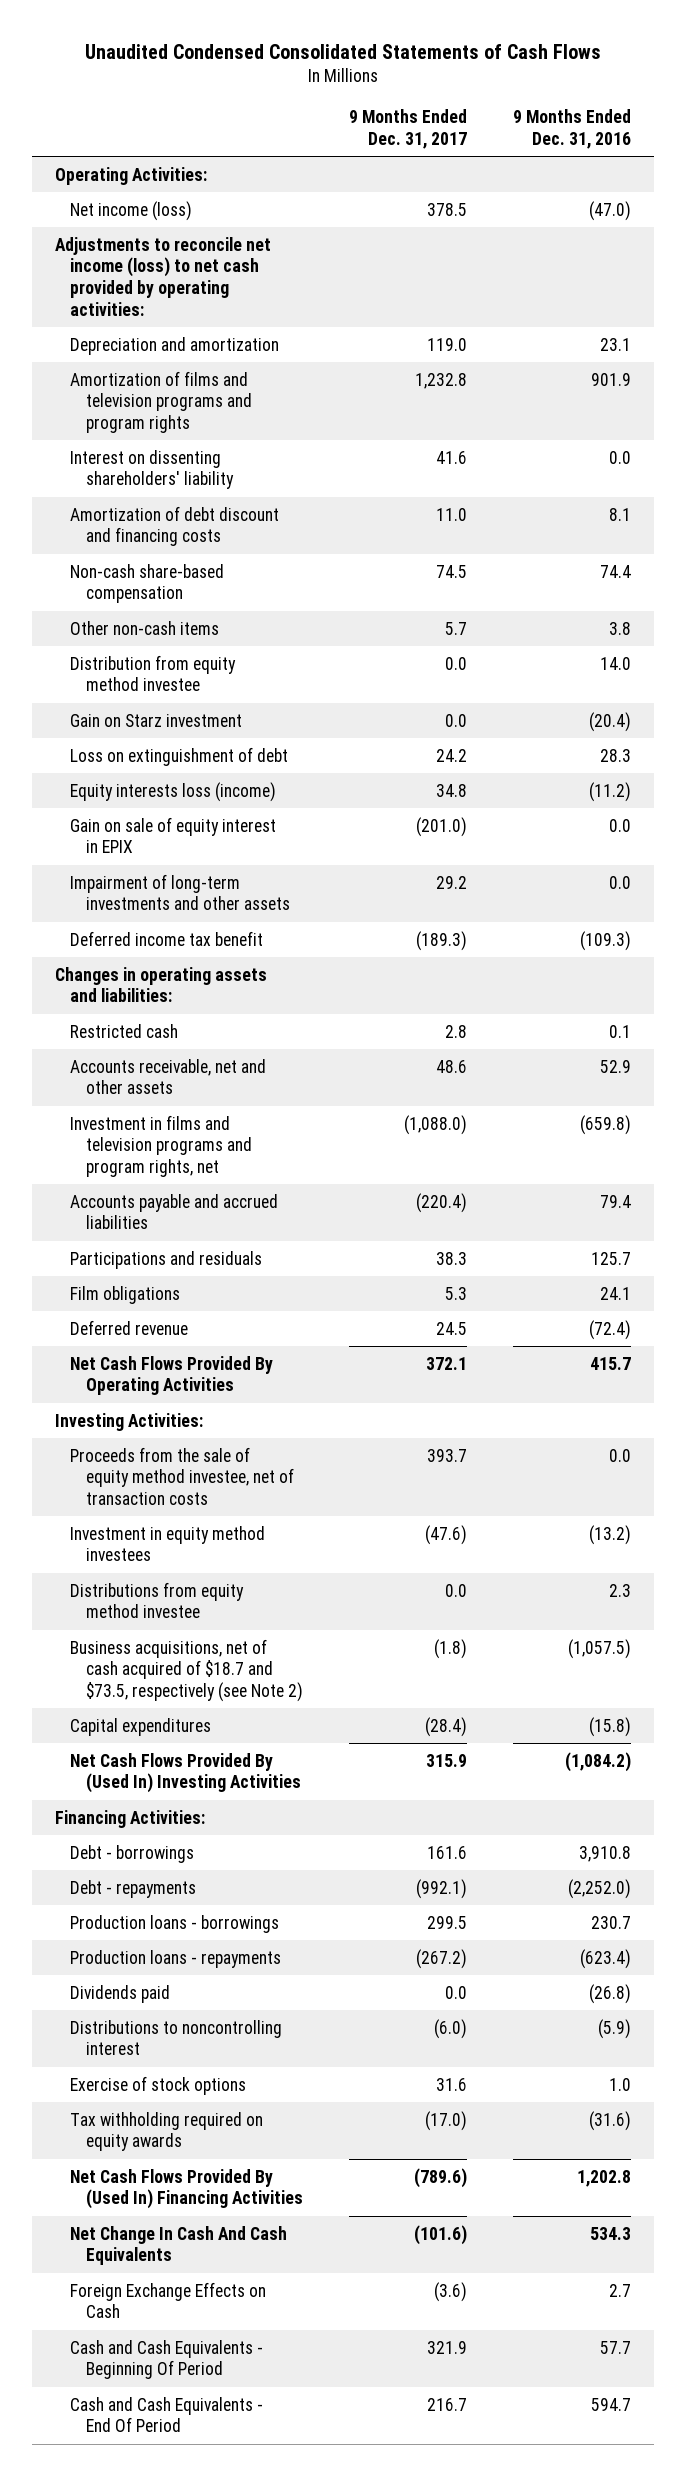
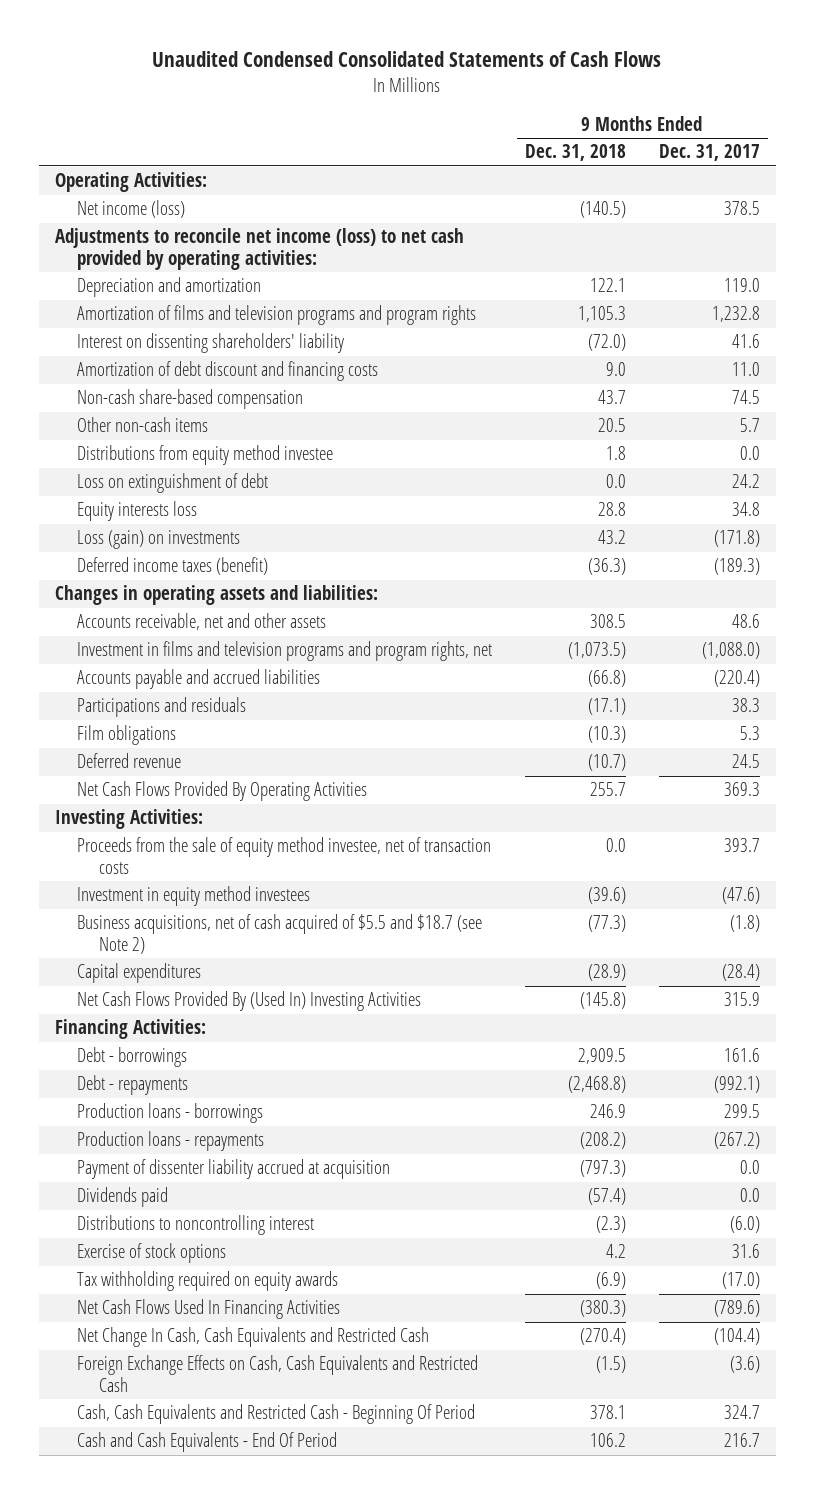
[512,108,631,149] 9 Months Ended Dec. 31, 2016 -> none
none -> [524,144,626,162] Dec. 31, 2018
[70,654,237,692] Distribution from equity method investee -> none
[70,713,243,727] Gain on Starz investment -> none
[70,1581,245,1619] Distributions from equity method investee -> [76,445,333,466] Distributions from equity method investee
[70,816,277,854] Gain on sale of equity interest in EPIX -> none
[70,873,291,911] Impairment of long-term investments and other assets -> none
[70,781,277,802] Equity interests loss (income) -> [76,501,197,522] Equity interests loss
none -> [76,530,240,550] Loss (gain) on investments
[70,930,264,946] Deferred income tax benefit -> [76,557,268,576] Deferred income taxes (benefit)
[70,1023,179,1038] Restricted cash -> none
[426,1356,468,1370] 372.1 -> [723,782,760,797] 369.3
[70,1638,304,1703] Business acquisitions, net of cash acquired of $18.7 and $73.5, respectively (see Note 2) -> [76,914,482,954] Business acquisitions, net of cash acquired of $5.5 and $18.7 (see Note 2)
none -> [76,1159,390,1180] Payment of dissenter liability accrued at acquisition
[70,2168,304,2210] Net Cash Flows Provided By (Used In) Financing Activities -> [76,1299,340,1320] Net Cash Flows Used In Financing Activities
[70,2225,288,2266] Net Change In Cash And Cash Equivalents -> [76,1327,429,1348] Net Change In Cash, Cash Equivalents and Restricted Cash
[414,2224,468,2245] (101.6) -> [713,1328,760,1346] (104.4)
[70,2281,267,2319] Foreign Exchange Effects on Cash -> [76,1355,478,1392] Foreign Exchange Effects on Cash, Cash Equivalents and Restricted Cash
[70,2339,264,2380] Cash and Cash Equivalents - Beginning Of Period -> [76,1404,475,1425] Cash, Cash Equivalents and Restricted Cash - Beginning Of Period
[427,2340,468,2354] 321.9 -> [723,1405,760,1420] 324.7

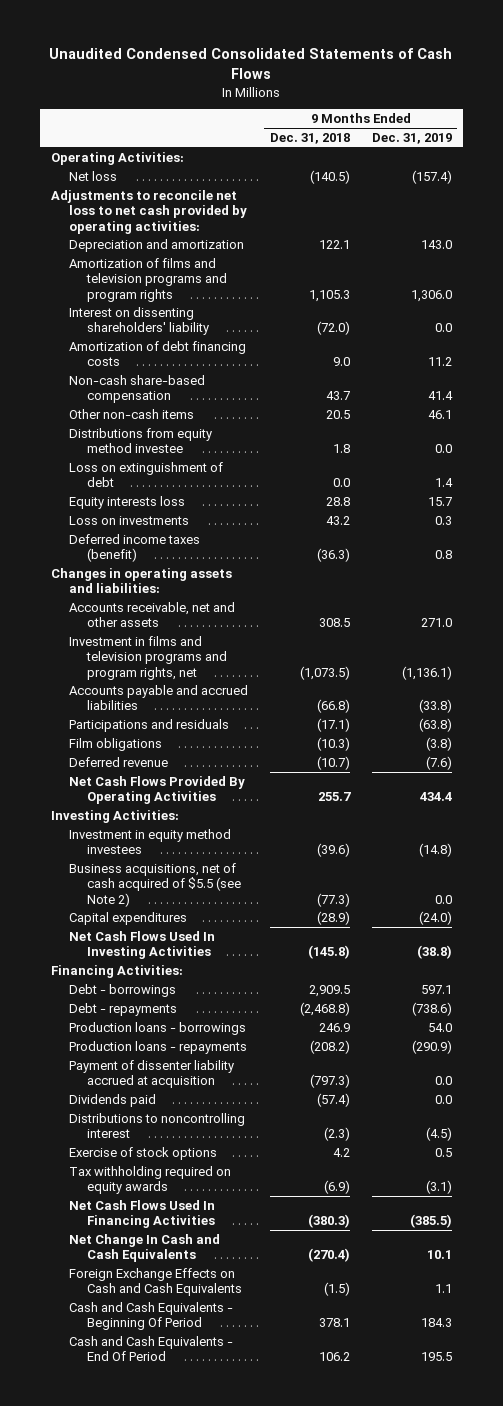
[658,144,760,162] Dec. 31, 2017 -> none
none -> [371,133,452,145] Dec. 31, 2019
[76,200,185,219] Net income (loss) -> [68,170,117,181] Net loss
[55,228,465,270] Adjustments to reconcile net income (loss) to net cash provided by operating activities: -> [50,189,247,234] Adjustments to reconcile net loss to net cash provided by operating activities:
[76,361,378,382] Amortization of debt discount and financing costs -> [68,340,246,367] Amortization of debt financing costs
[76,530,240,550] Loss (gain) on investments -> [68,515,189,525] Loss on investments
[76,837,491,874] Proceeds from the sale of equity method investee, net of transaction costs -> none
[76,914,482,954] Business acquisitions, net of cash acquired of $5.5 and $18.7 (see Note 2) -> [68,862,241,907] Business acquisitions, net of cash acquired of $5.5 (see Note 2)
[76,991,421,1012] Net Cash Flows Provided By (Used In) Investing Activities -> [68,930,215,960] Net Cash Flows Used In Investing Activities
[76,1327,429,1348] Net Change In Cash, Cash Equivalents and Restricted Cash -> [68,1233,220,1263] Net Change In Cash and Cash Equivalents
[76,1355,478,1392] Foreign Exchange Effects on Cash, Cash Equivalents and Restricted Cash -> [68,1267,242,1297] Foreign Exchange Effects on Cash and Cash Equivalents
[76,1404,475,1425] Cash, Cash Equivalents and Restricted Cash - Beginning Of Period -> [68,1301,233,1331] Cash and Cash Equivalents - Beginning Of Period

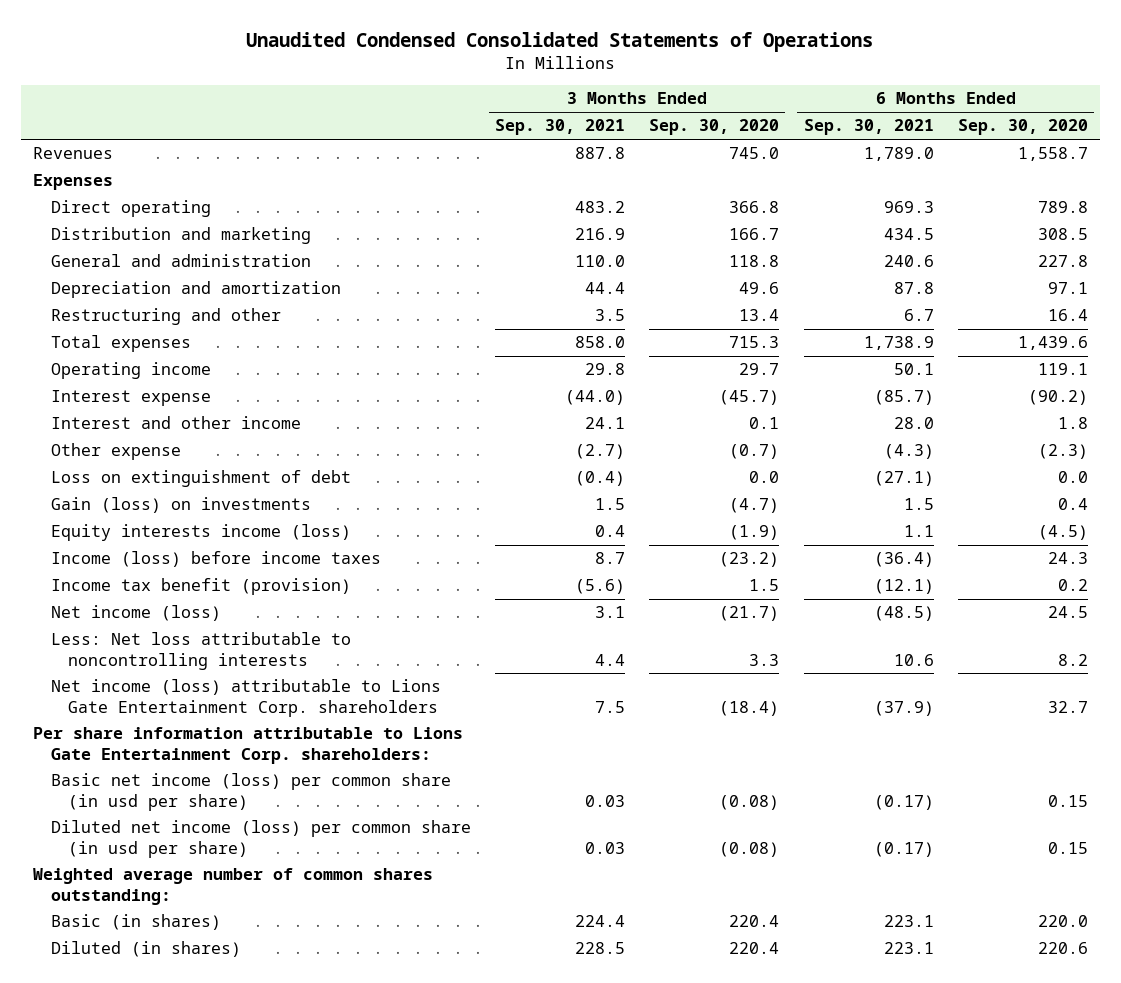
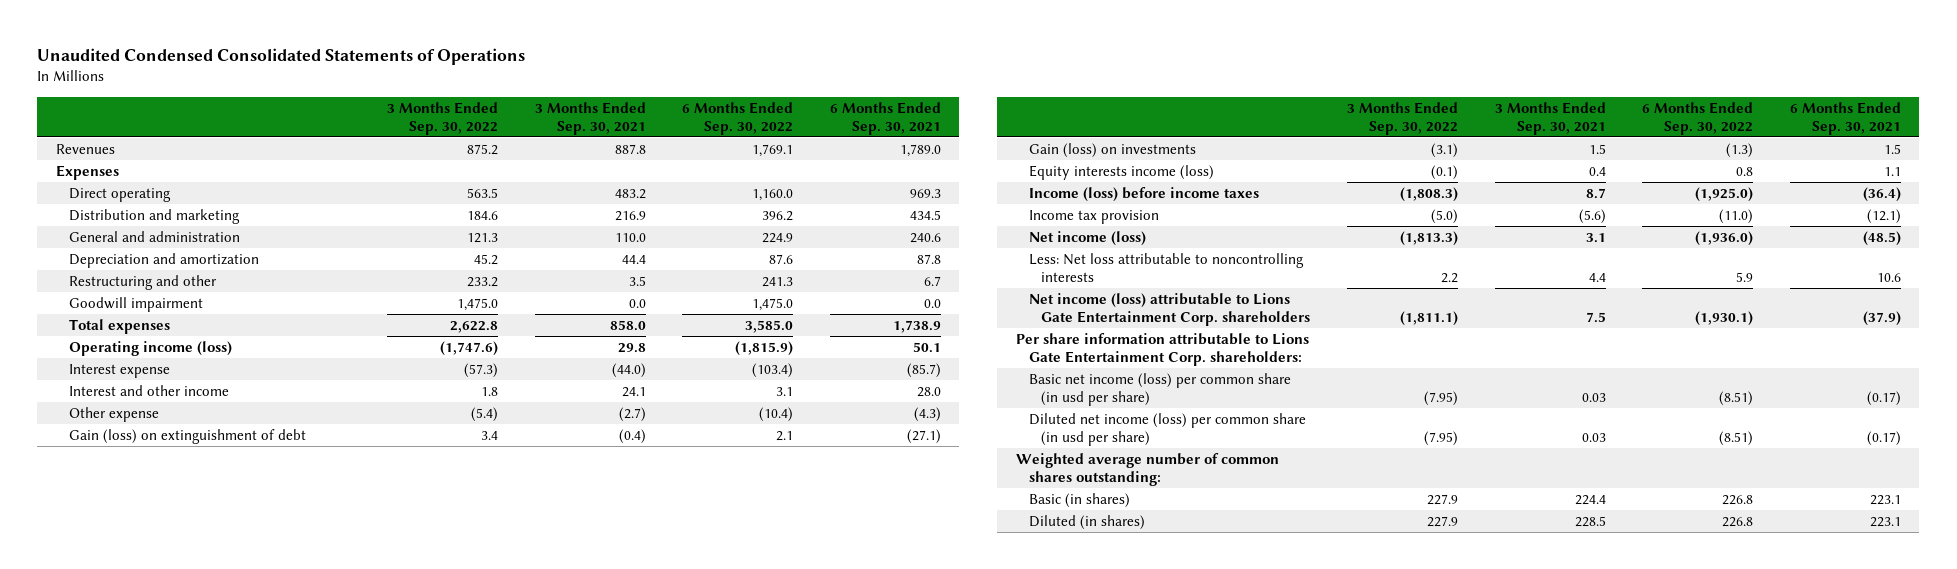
[649,119,780,136] Sep. 30, 2020 -> none
[957,119,1088,136] Sep. 30, 2020 -> none
none -> [386,101,498,135] 3 Months Ended Sep. 30, 2022
none -> [682,101,794,135] 6 Months Ended Sep. 30, 2022
none -> [68,296,203,312] Goodwill impairment
[50,362,211,380] Operating income -> [68,340,232,356] Operating income (loss)
[50,470,351,488] Loss on extinguishment of debt -> [68,428,306,444] Gain (loss) on extinguishment of debt
[50,578,351,596] Income tax benefit (provision) -> [1028,209,1159,224] Income tax provision

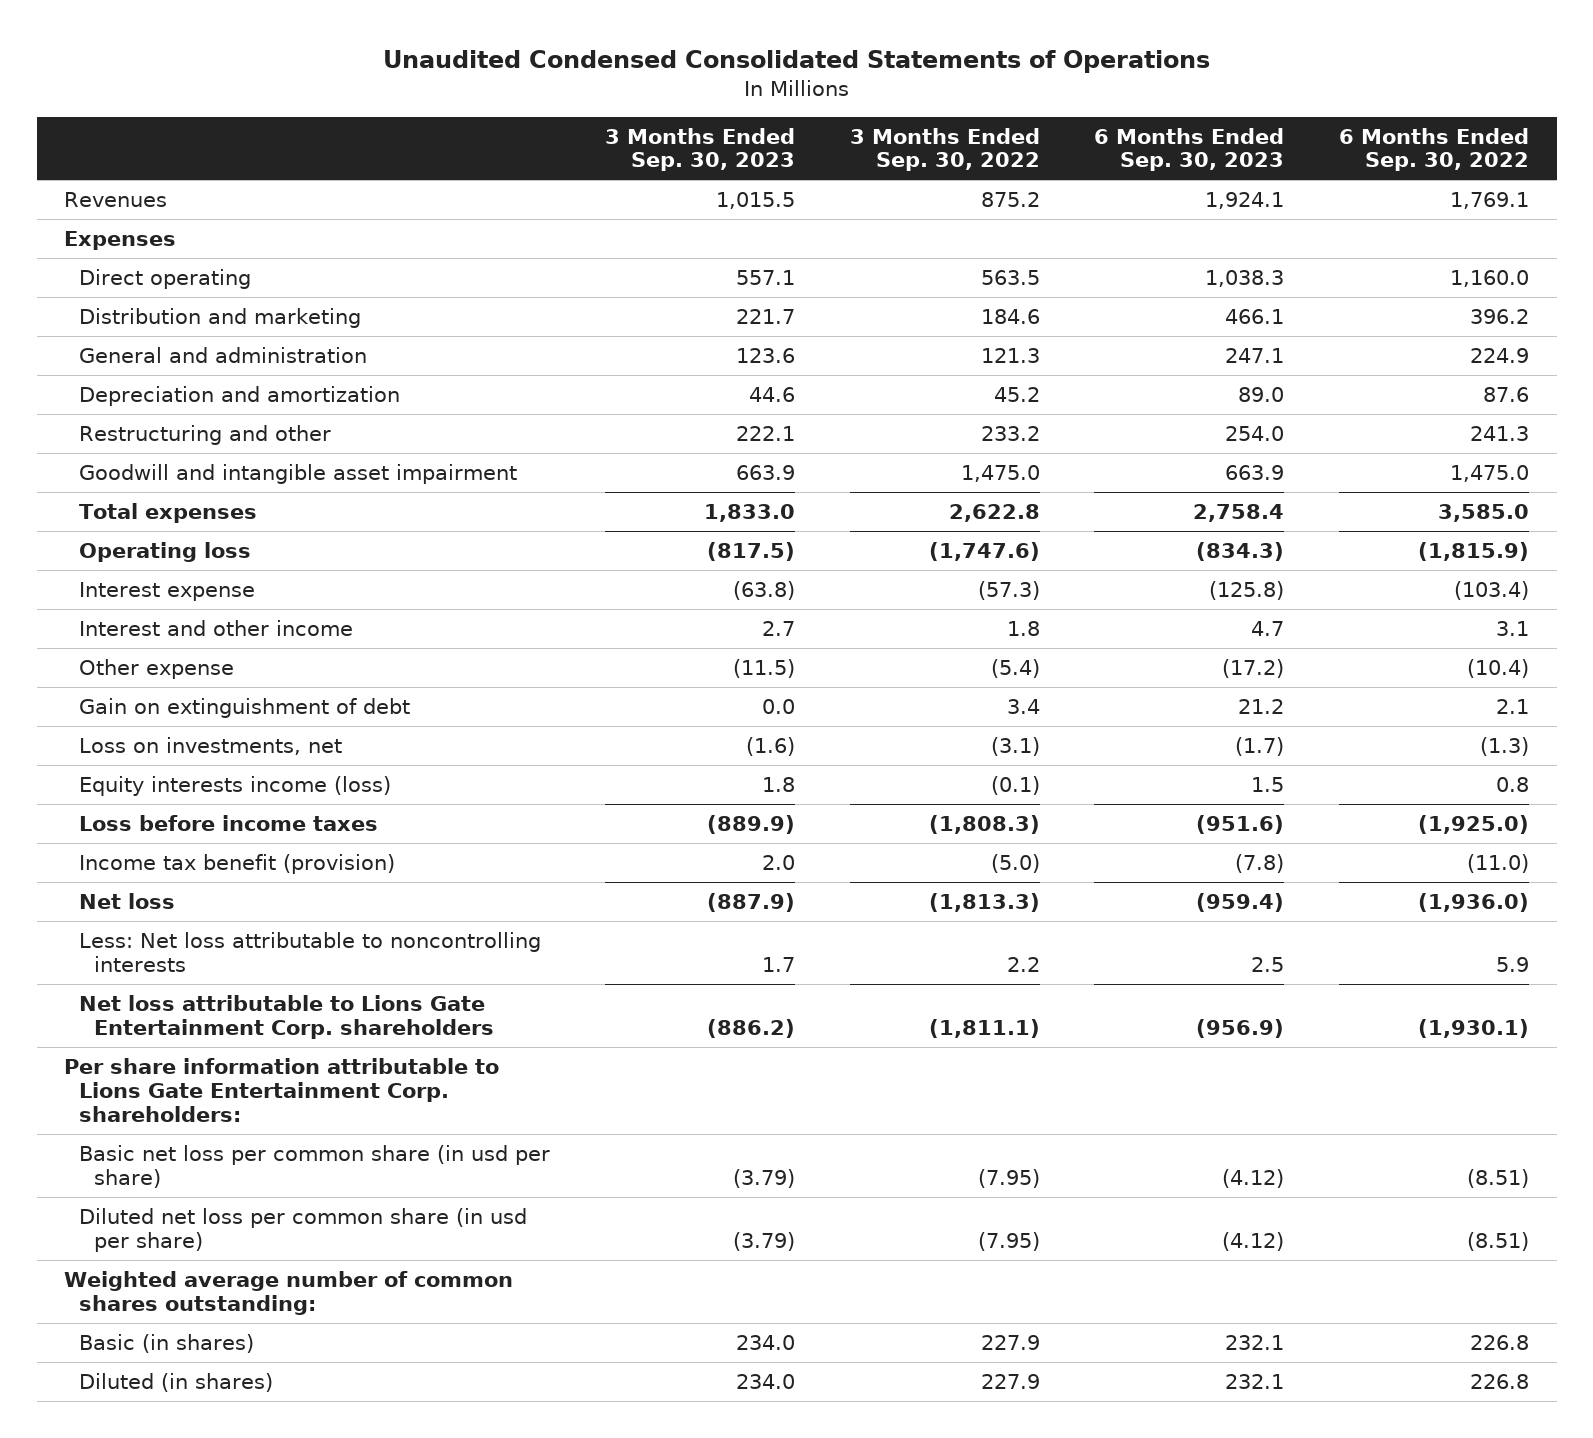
[534,101,646,135] 3 Months Ended Sep. 30, 2021 -> none
[830,101,942,135] 6 Months Ended Sep. 30, 2021 -> none
none -> [604,127,795,172] 3 Months Ended Sep. 30, 2023
none -> [1094,127,1285,172] 6 Months Ended Sep. 30, 2023
[68,296,203,312] Goodwill impairment -> [78,463,517,484] Goodwill and intangible asset impairment
[68,340,232,356] Operating income (loss) -> [78,541,251,562] Operating loss
[68,428,306,444] Gain (loss) on extinguishment of debt -> [78,697,410,718] Gain on extinguishment of debt
[1028,142,1196,158] Gain (loss) on investments -> [78,736,342,755] Loss on investments, net
[1028,186,1259,202] Income (loss) before income taxes -> [78,814,378,831] Loss before income taxes
[1028,209,1159,224] Income tax provision -> [78,853,395,874] Income tax benefit (provision)
[1028,230,1146,246] Net income (loss) -> [78,892,175,909] Net loss
[1028,292,1311,326] Net income (loss) attributable to Lions Gate Entertainment Corp. shareholders -> [78,994,494,1039] Net loss attributable to Lions Gate Entertainment Corp. shareholders
[1028,372,1291,406] Basic net income (loss) per common share (in usd per share) -> [78,1144,550,1188] Basic net loss per common share (in usd per share)
[1028,412,1306,446] Diluted net income (loss) per common share (in usd per share) -> [78,1207,527,1252] Diluted net loss per common share (in usd per share)

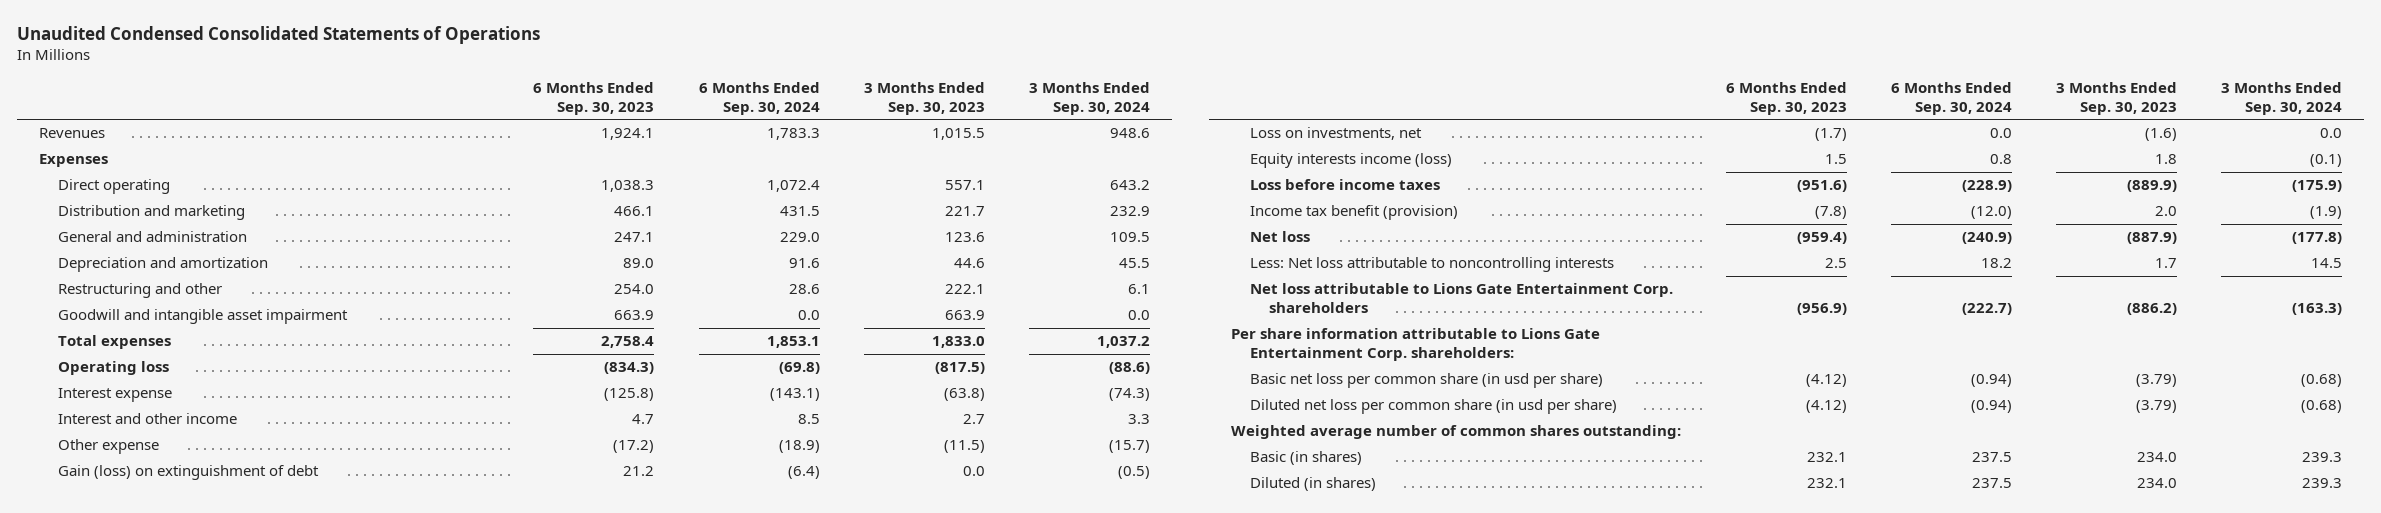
[849,127,1040,172] 3 Months Ended Sep. 30, 2022 -> none
[1339,127,1530,172] 6 Months Ended Sep. 30, 2022 -> none
none -> [698,82,820,115] 6 Months Ended Sep. 30, 2024
none -> [1029,82,1151,115] 3 Months Ended Sep. 30, 2024
[78,697,410,718] Gain on extinguishment of debt -> [57,465,319,481] Gain (loss) on extinguishment of debt

